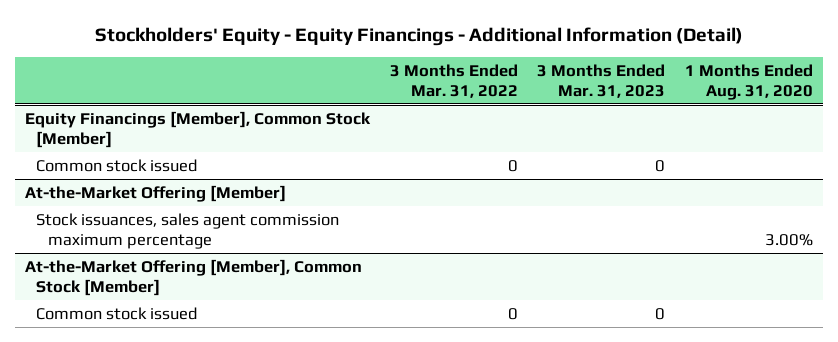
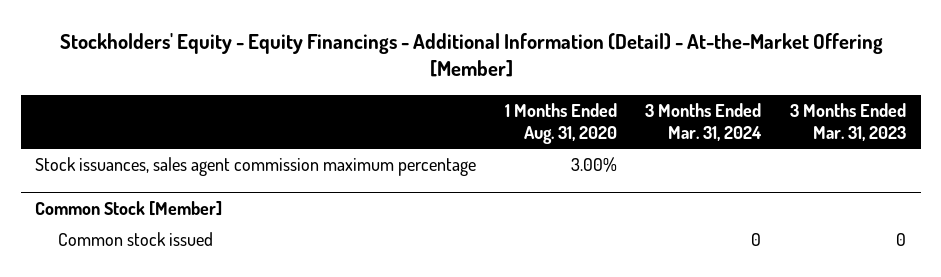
[94,26,743,46] Stockholders' Equity - Equity Financings - Additional Information (Detail) -> [59,32,883,78] Stockholders' Equity - Equity Financings - Additional Information (Detail) - At-the-Market Offering [Member]
[389,63,518,98] 3 Months Ended Mar. 31, 2022 -> none
none -> [645,102,763,142] 3 Months Ended Mar. 31, 2024
[24,110,371,148] Equity Financings [Member], Common Stock [Member] -> none
[36,158,198,172] Common stock issued -> none
[36,212,340,249] Stock issuances, sales agent commission maximum percentage -> none
[24,258,362,296] At-the-Market Offering [Member], Common Stock [Member] -> none
[36,306,198,320] Common stock issued -> none
none -> [34,157,476,177] Stock issuances, sales agent commission maximum percentage
[24,184,286,202] At-the-Market Offering [Member] -> [34,200,222,216] Common Stock [Member]
none -> [58,232,214,247] Common stock issued

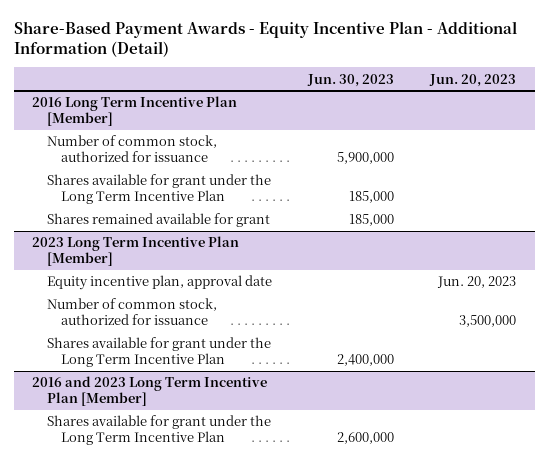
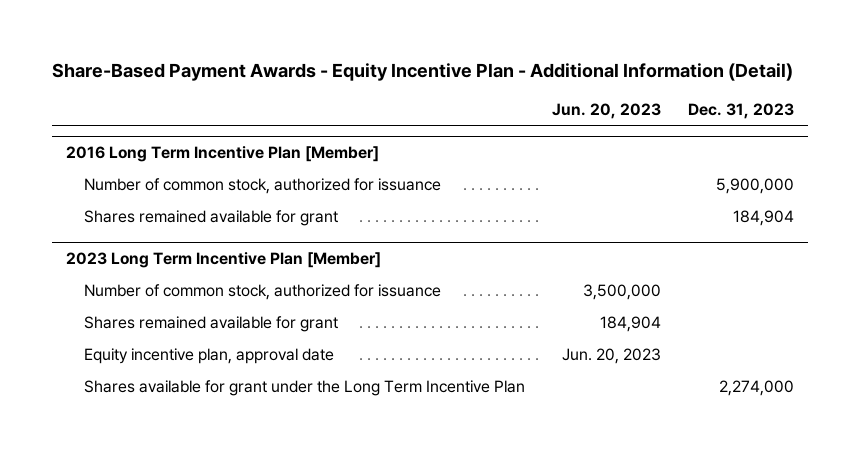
[307,73,395,87] Jun. 30, 2023 -> none
none -> [688,102,795,119] Dec. 31, 2023
[46,174,271,205] Shares available for grant under the Long Term Incentive Plan -> none
none -> [84,315,339,332] Shares remained available for grant
[46,275,272,291] Equity incentive plan, approval date -> [84,347,335,364] Equity incentive plan, approval date
[32,376,268,407] 2016 and 2023 Long Term Incentive Plan [Member] -> none
[46,415,271,446] Shares available for grant under the Long Term Incentive Plan -> none

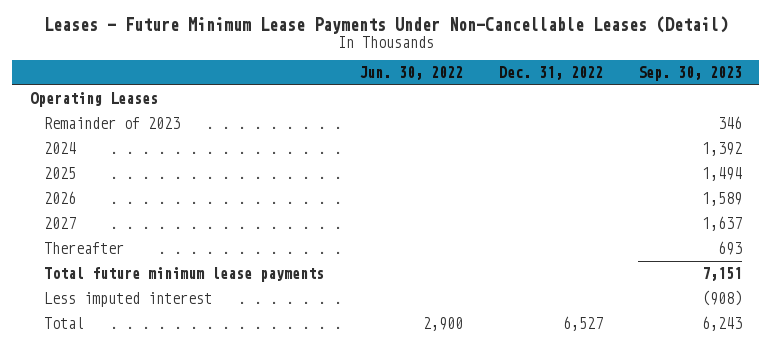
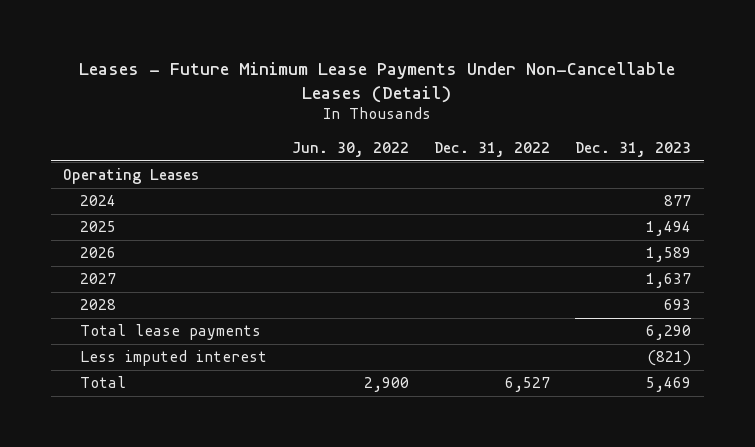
[637,66,742,82] Sep. 30, 2023 -> none
none -> [575,142,692,158] Dec. 31, 2023
[44,116,181,129] Remainder of 2023 -> none
[44,241,125,254] Thereafter -> none
none -> [80,299,117,311] 2028
[44,266,325,282] Total future minimum lease payments -> [80,324,262,341] Total lease payments

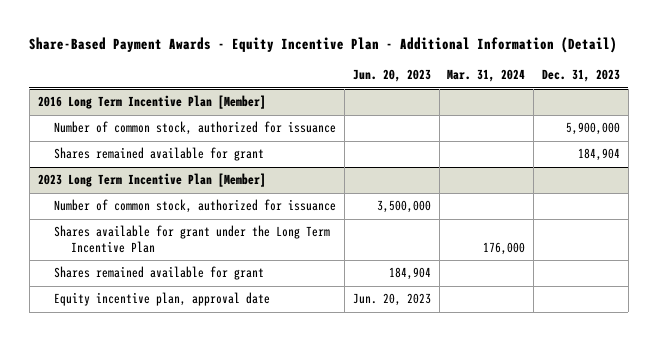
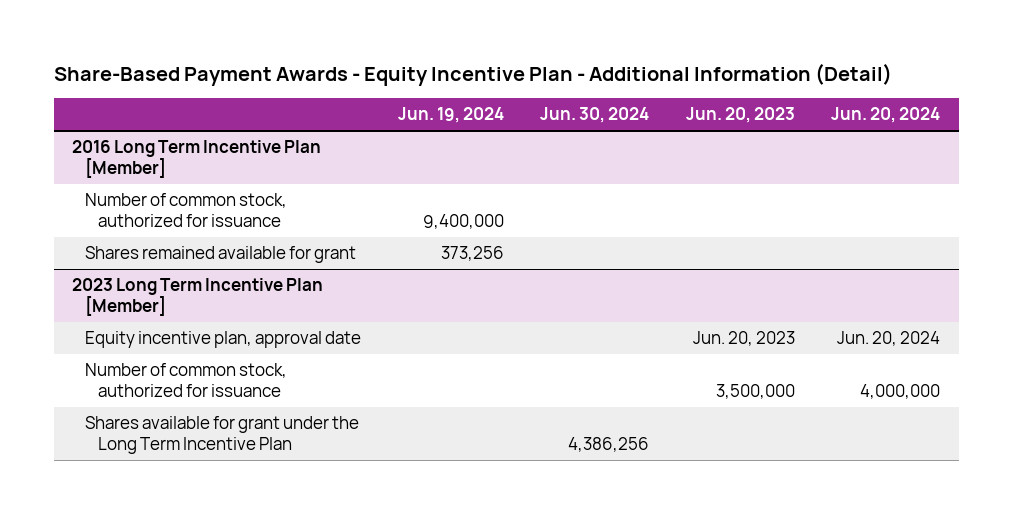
[447,69,526,83] Mar. 31, 2024 -> none
[541,69,620,83] Dec. 31, 2023 -> none
none -> [397,107,504,124] Jun. 19, 2024
none -> [540,107,650,124] Jun. 30, 2024
none -> [831,107,941,124] Jun. 20, 2024
[54,292,271,307] Equity incentive plan, approval date -> [84,331,361,349] Equity incentive plan, approval date
[54,266,265,281] Shares remained available for grant -> none

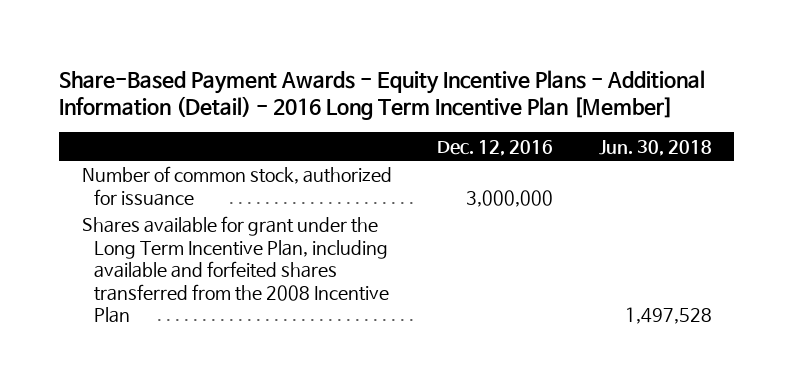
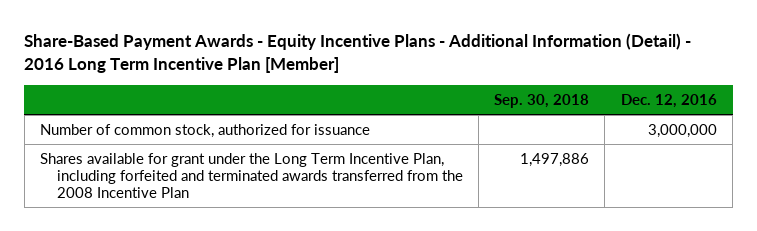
[598,139,712,156] Jun. 30, 2018 -> none
none -> [494,94,590,109] Sep. 30, 2018
[81,216,390,324] Shares available for grant under the Long Term Incentive Plan, including available and forfeited shares transferred from the 2008 Incentive Plan -> [40,152,463,199] Shares available for grant under the Long Term Incentive Plan, including forfeited and terminated awards transferred from the 2008 Incentive Plan

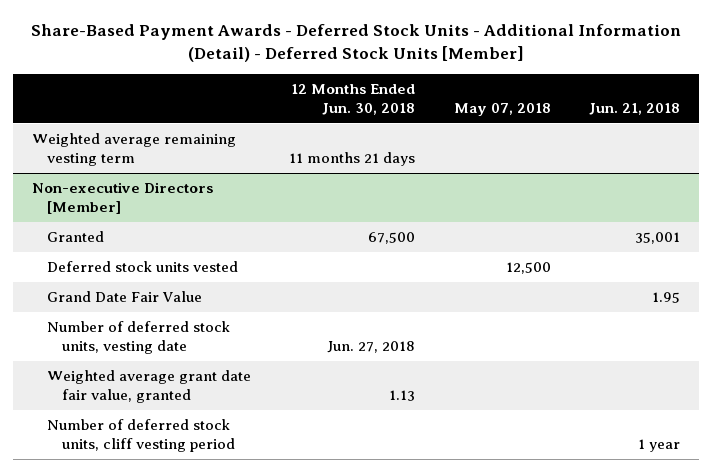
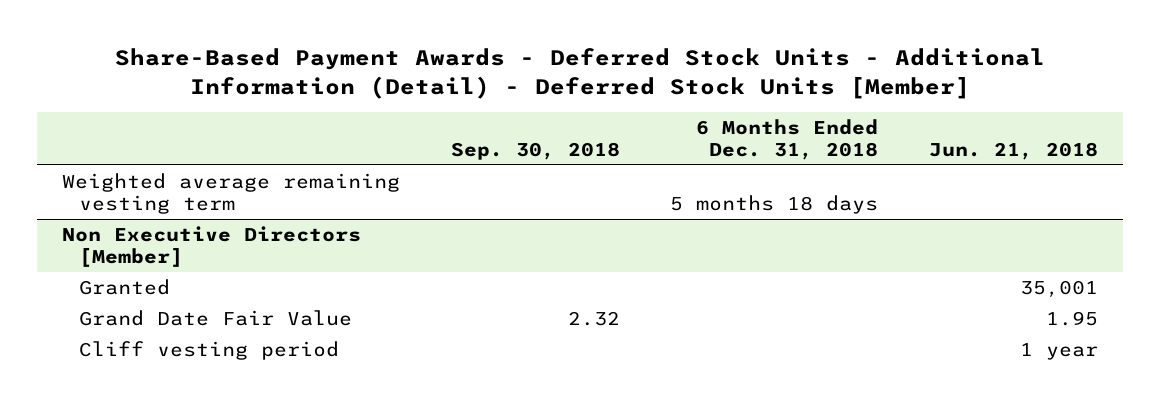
[291,83,416,116] 12 Months Ended Jun. 30, 2018 -> none
[453,103,551,117] May 07, 2018 -> none
none -> [450,141,620,160] Sep. 30, 2018
none -> [696,119,879,160] 6 Months Ended Dec. 31, 2018
[31,182,213,215] Non-executive Directors [Member] -> [62,225,362,267] Non Executive Directors [Member]
[47,261,239,273] Deferred stock units vested -> none
[47,321,231,355] Number of deferred stock units, vesting date -> none
[47,370,252,404] Weighted average grant date fair value, granted -> none
[47,419,236,453] Number of deferred stock units, cliff vesting period -> [79,340,340,360] Cliff vesting period

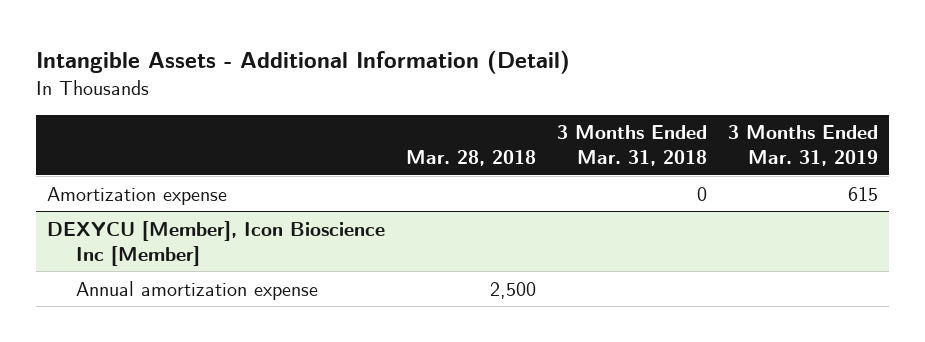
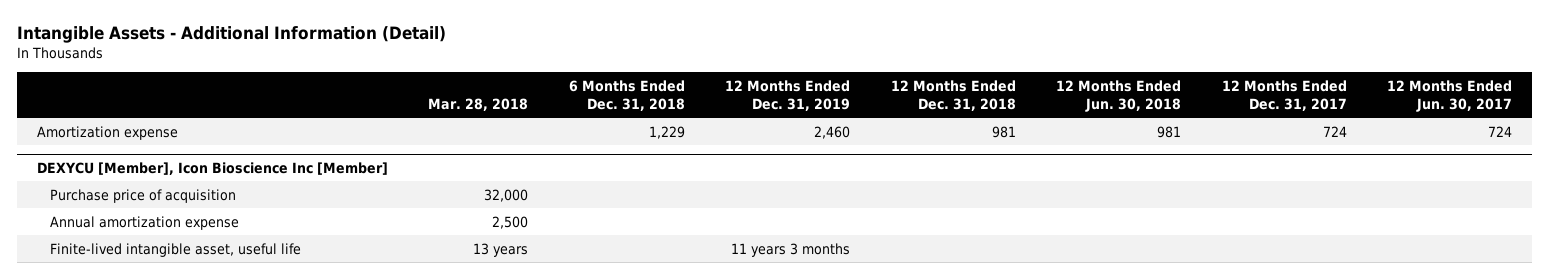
[557,125,708,167] 3 Months Ended Mar. 31, 2018 -> none
[728,125,879,167] 3 Months Ended Mar. 31, 2019 -> none
none -> [568,79,685,112] 6 Months Ended Dec. 31, 2018
none -> [725,79,851,112] 12 Months Ended Dec. 31, 2019
none -> [890,79,1016,112] 12 Months Ended Dec. 31, 2018
none -> [1056,79,1182,113] 12 Months Ended Jun. 30, 2018
none -> [1221,79,1347,112] 12 Months Ended Dec. 31, 2017
none -> [1387,79,1513,113] 12 Months Ended Jun. 30, 2017
none -> [49,188,236,203] Purchase price of acquisition
none -> [49,242,301,257] Finite-lived intangible asset, useful life

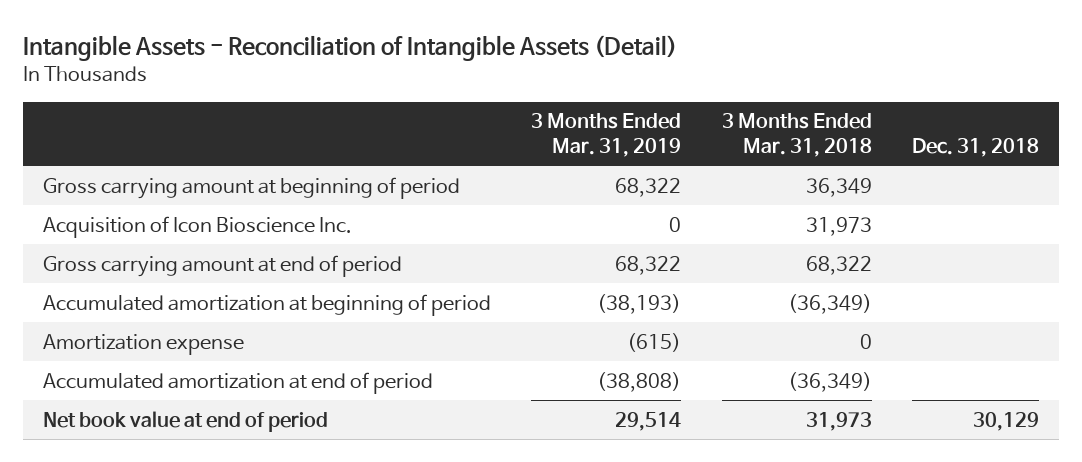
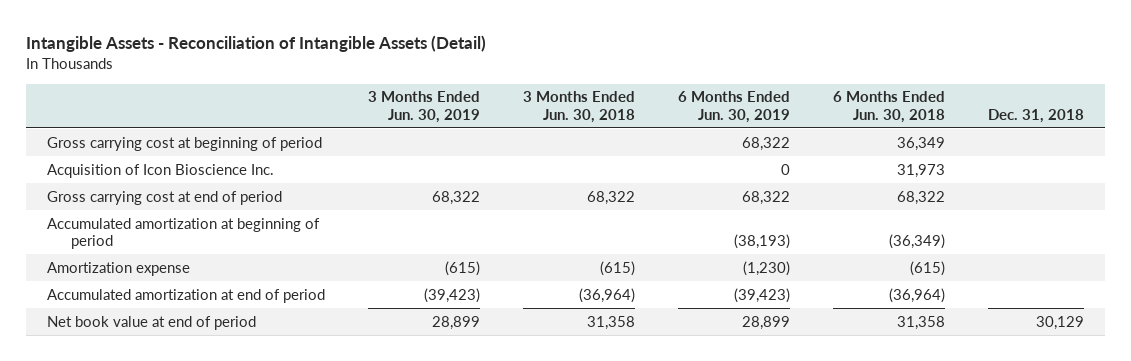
[531,113,682,158] 3 Months Ended Mar. 31, 2019 -> none
[721,113,872,158] 3 Months Ended Mar. 31, 2018 -> none
none -> [368,91,481,123] 3 Months Ended Jun. 30, 2019
none -> [523,91,636,123] 3 Months Ended Jun. 30, 2018
none -> [677,91,790,123] 6 Months Ended Jun. 30, 2019
none -> [832,91,945,123] 6 Months Ended Jun. 30, 2018
[43,176,461,199] Gross carrying amount at beginning of period -> [47,136,323,151] Gross carrying cost at beginning of period
[43,254,403,277] Gross carrying amount at end of period -> [47,190,283,205] Gross carrying cost at end of period

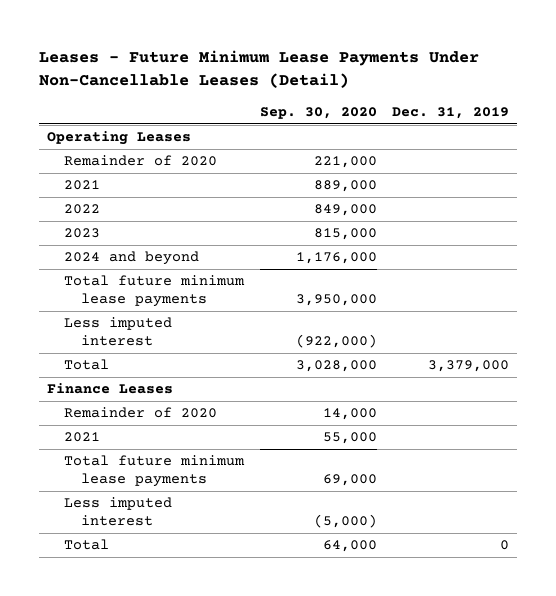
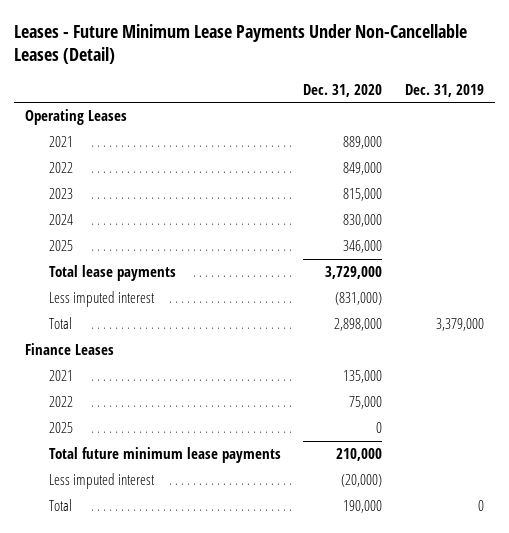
[259,107,377,120] Sep. 30, 2020 -> none
none -> [303,83,383,97] Dec. 31, 2020
[63,155,217,167] Remainder of 2020 -> none
[63,251,199,266] 2024 and beyond -> [48,214,73,226] 2024
none -> [48,240,73,252] 2025
[63,275,245,308] Total future minimum lease payments -> [48,265,176,282] Total lease payments
[63,407,217,419] Remainder of 2020 -> none
none -> [48,396,73,408] 2022
none -> [48,422,73,434] 2025

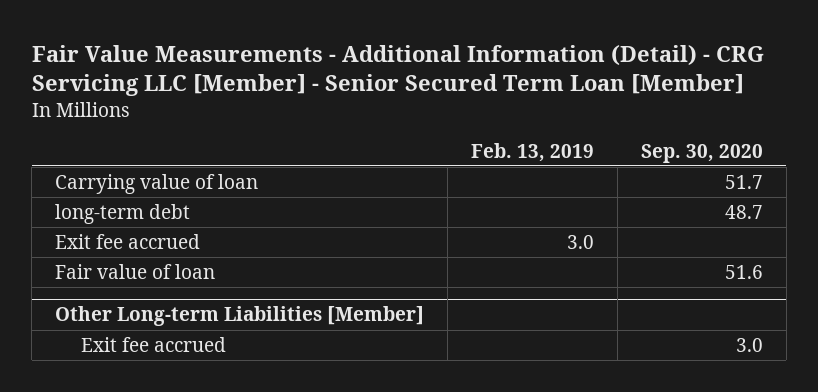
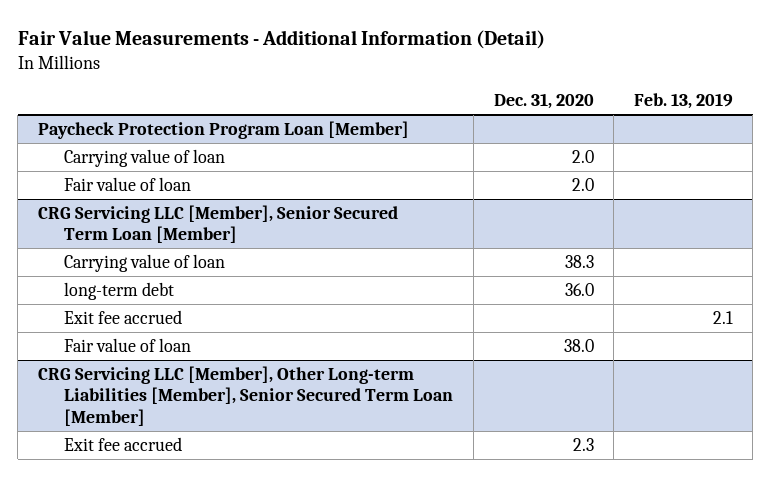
[31,44,764,97] Fair Value Measurements - Additional Information (Detail) - CRG Servicing LLC [Member] - Senior Secured Term Loan [Member] -> [17,29,545,49] Fair Value Measurements - Additional Information (Detail)
[640,143,763,163] Sep. 30, 2020 -> none
none -> [493,93,594,110] Dec. 31, 2020
[55,173,259,194] Carrying value of loan -> none
[55,203,191,224] long-term debt -> none
[55,233,201,249] Exit fee accrued -> none
[55,263,216,279] Fair value of loan -> none
none -> [37,121,409,140] Paycheck Protection Program Loan [Member]
none -> [64,149,226,168] Carrying value of loan
none -> [64,177,192,192] Fair value of loan
none -> [37,205,398,244] CRG Servicing LLC [Member], Senior Secured Term Loan [Member]
none -> [64,254,226,273] Carrying value of loan
none -> [64,282,175,301] long-term debt
none -> [64,310,183,325] Exit fee accrued
none -> [64,338,192,353] Fair value of loan
[55,306,425,327] Other Long-term Liabilities [Member] -> [37,366,454,426] CRG Servicing LLC [Member], Other Long-term Liabilities [Member], Senior Secured Term Loan [Member]

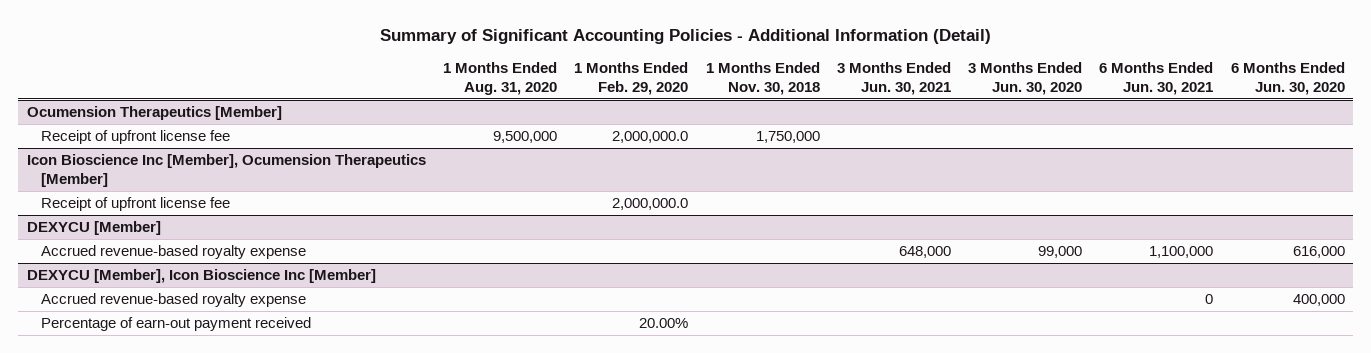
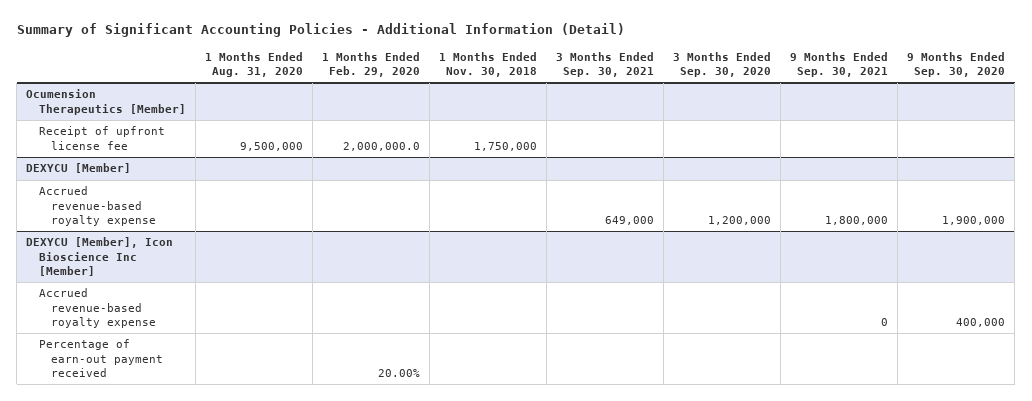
[836,62,951,95] 3 Months Ended Jun. 30, 2021 -> none
[968,62,1083,95] 3 Months Ended Jun. 30, 2020 -> none
[1099,62,1214,95] 6 Months Ended Jun. 30, 2021 -> none
[1230,62,1345,95] 6 Months Ended Jun. 30, 2020 -> none
none -> [556,51,655,78] 3 Months Ended Sep. 30, 2021
none -> [673,51,772,78] 3 Months Ended Sep. 30, 2020
none -> [790,51,889,78] 9 Months Ended Sep. 30, 2021
none -> [907,51,1006,78] 9 Months Ended Sep. 30, 2020
[26,154,426,187] Icon Bioscience Inc [Member], Ocumension Therapeutics [Member] -> none
[40,197,230,212] Receipt of upfront license fee -> none

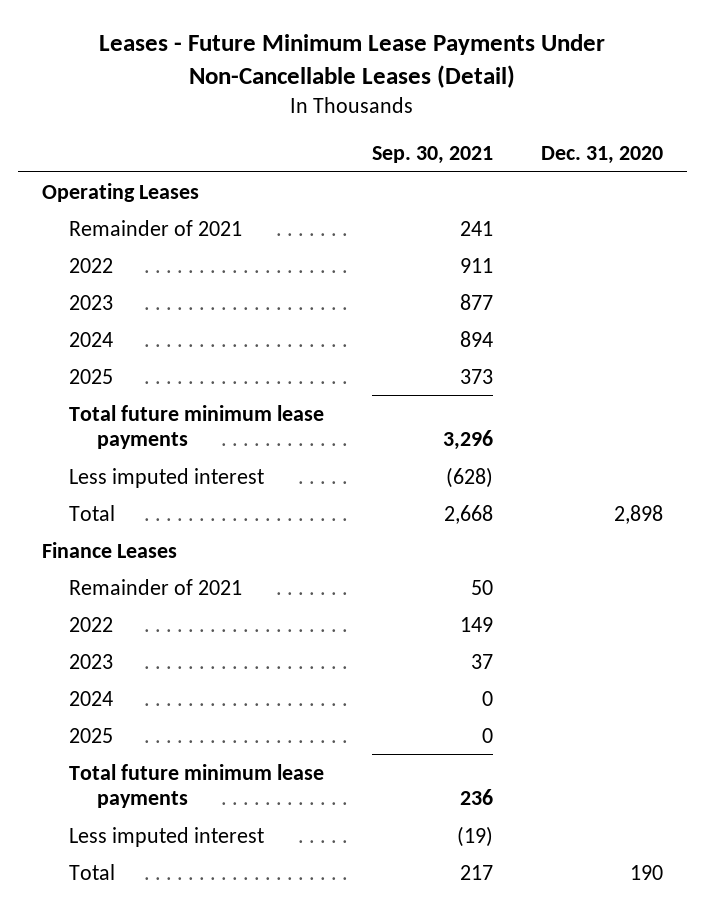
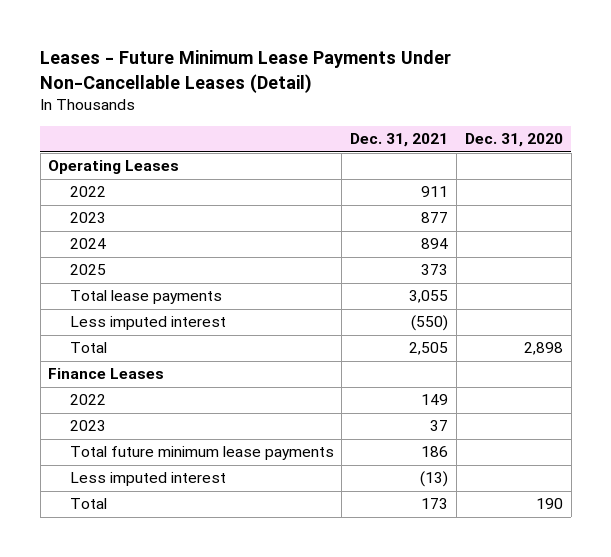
[371,146,493,165] Sep. 30, 2021 -> none
none -> [350,133,449,148] Dec. 31, 2021
[69,219,243,236] Remainder of 2021 -> none
[69,404,325,450] Total future minimum lease payments -> [69,290,222,305] Total lease payments
[69,578,243,595] Remainder of 2021 -> none
[69,690,114,706] 2024 -> none
[69,727,114,743] 2025 -> none

